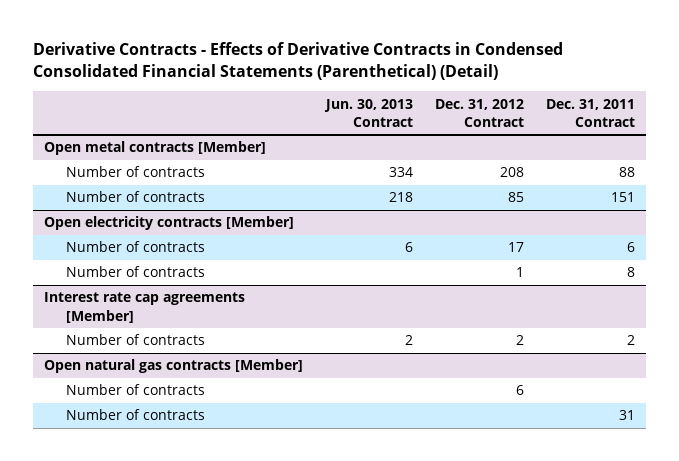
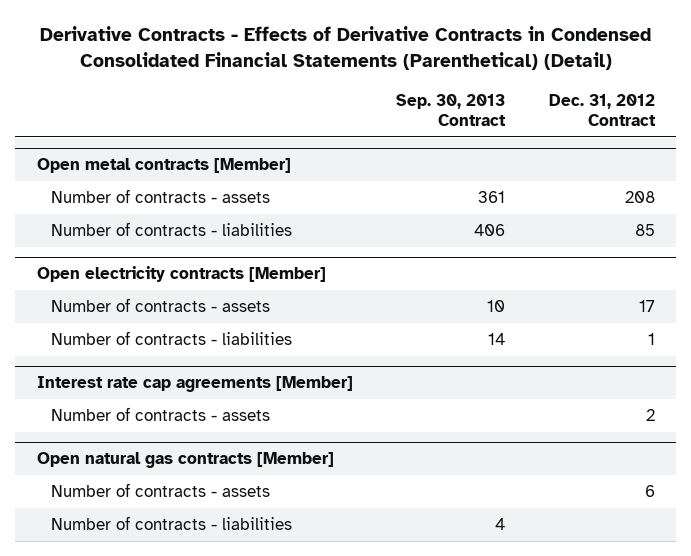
[323,98,413,127] Jun. 30, 2013 Contract -> none
[546,98,636,127] Dec. 31, 2011 Contract -> none
none -> [396,93,507,126] Sep. 30, 2013 Contract
[65,166,205,178] Number of contracts -> [51,189,271,204] Number of contracts - assets
[65,191,205,203] Number of contracts -> [51,222,293,237] Number of contracts - liabilities
[65,241,205,253] Number of contracts -> [51,298,271,313] Number of contracts - assets
[65,266,205,278] Number of contracts -> [51,331,293,346] Number of contracts - liabilities
[65,334,205,346] Number of contracts -> [51,407,271,422] Number of contracts - assets
[65,384,205,396] Number of contracts -> [51,483,271,498] Number of contracts - assets
[65,409,205,421] Number of contracts -> [51,516,293,531] Number of contracts - liabilities

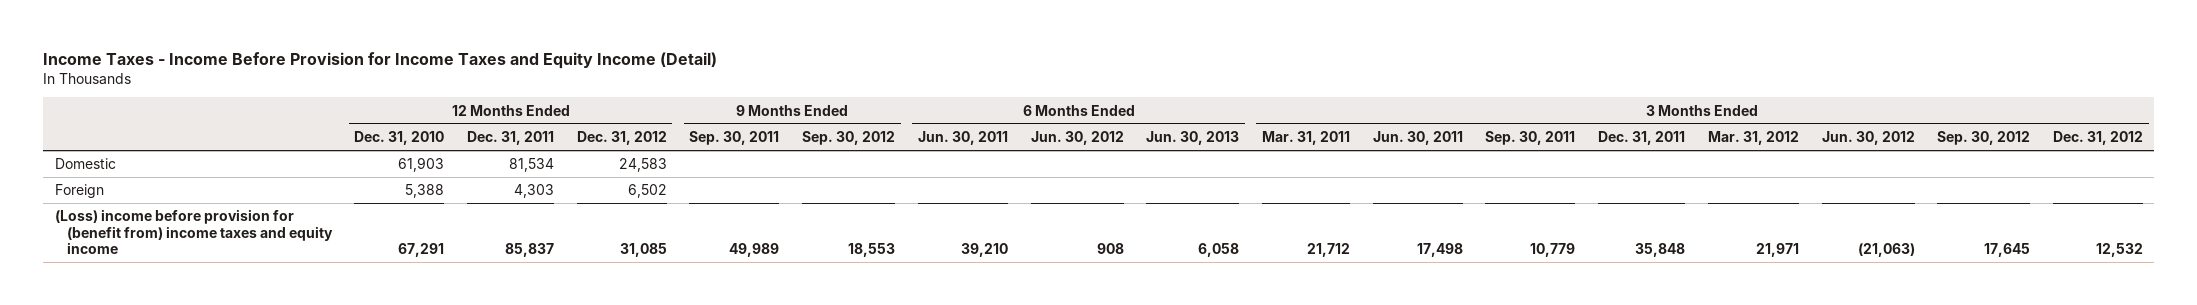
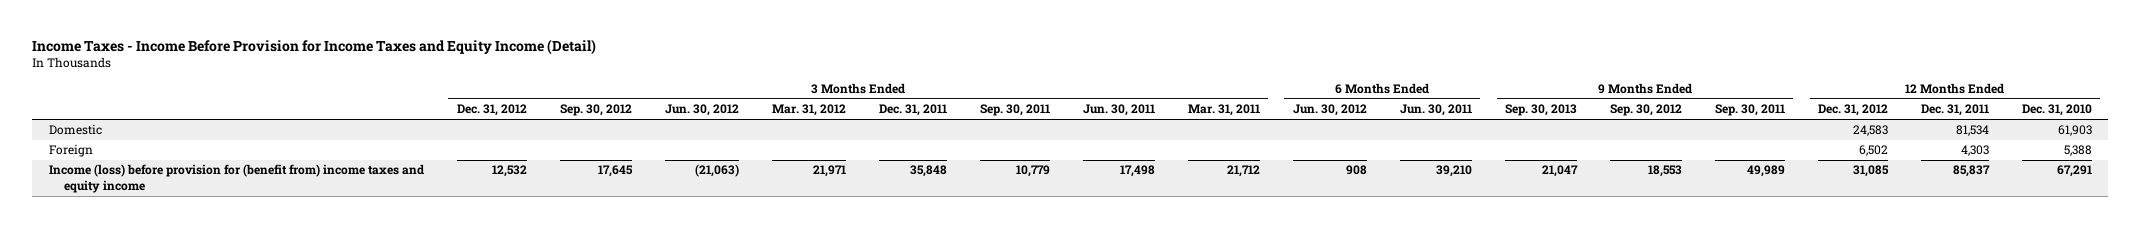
[1146,131,1240,146] Jun. 30, 2013 -> none
none -> [1504,104,1577,117] Sep. 30, 2013
[54,209,333,254] (Loss) income before provision for (benefit from) income taxes and equity income -> [48,164,424,193] Income (loss) before provision for (benefit from) income taxes and equity income

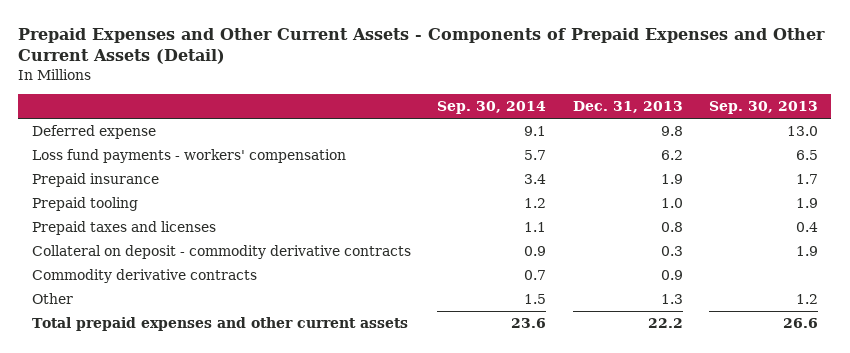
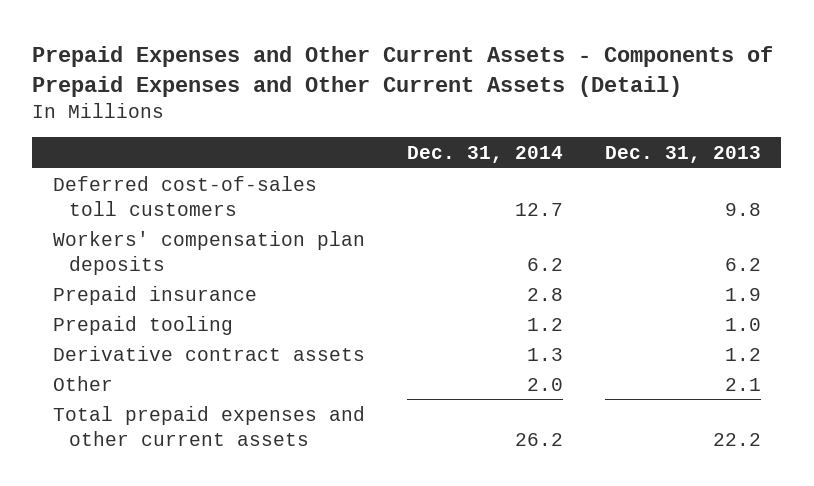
[437,101,547,115] Sep. 30, 2014 -> none
[709,101,819,115] Sep. 30, 2013 -> none
none -> [406,146,563,164] Dec. 31, 2014
[31,125,156,140] Deferred expense -> [53,175,318,216] Deferred cost-of-sales toll customers
[31,149,346,164] Loss fund payments - workers' compensation -> [53,230,366,275] Workers' compensation plan deposits
[31,221,216,236] Prepaid taxes and licenses -> none
[31,269,257,284] Commodity derivative contracts -> none
[31,245,411,260] Collateral on deposit - commodity derivative contracts -> [53,345,366,361] Derivative contract assets
[660,246,683,257] 0.3 -> [724,347,761,361] 1.2
[660,294,683,305] 1.3 -> [724,377,761,391] 2.1

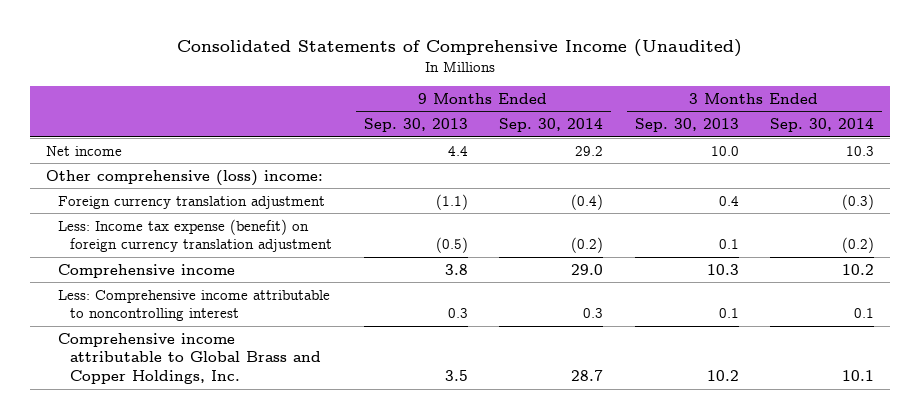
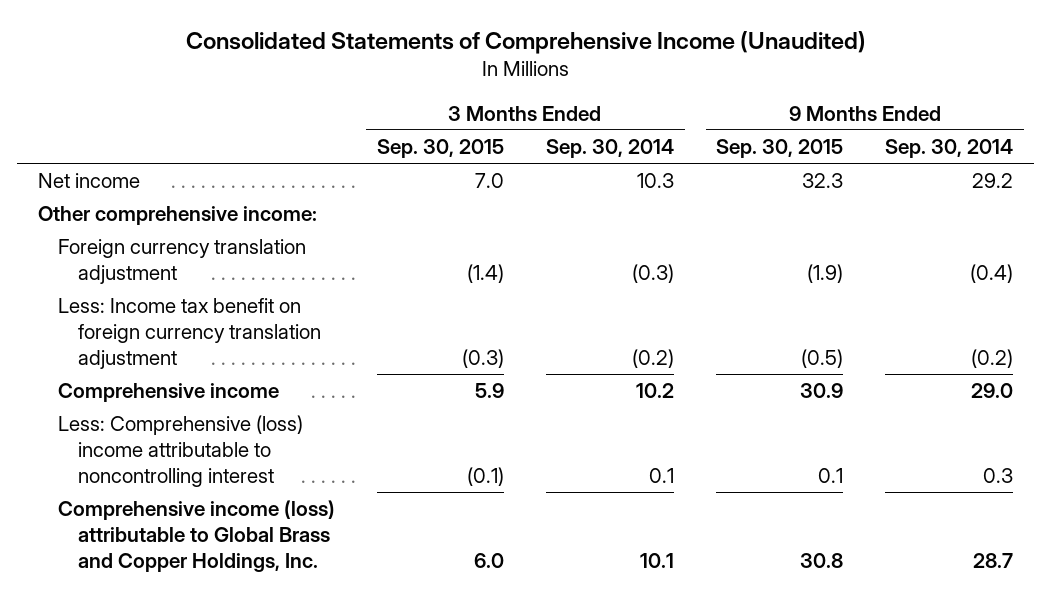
[363,118,468,133] Sep. 30, 2013 -> none
[634,118,739,133] Sep. 30, 2013 -> none
none -> [376,139,504,159] Sep. 30, 2015
none -> [716,139,844,159] Sep. 30, 2015
[45,169,323,186] Other comprehensive (loss) income: -> [37,206,317,226] Other comprehensive income:
[57,218,332,253] Less: Income tax expense (benefit) on foreign currency translation adjustment -> [57,298,321,369] Less: Income tax benefit on foreign currency translation adjustment
[57,289,330,322] Less: Comprehensive income attributable to noncontrolling interest -> [57,415,303,487] Less: Comprehensive (loss) income attributable to noncontrolling interest
[57,332,321,384] Comprehensive income attributable to Global Brass and Copper Holdings, Inc. -> [57,500,335,572] Comprehensive income (loss) attributable to Global Brass and Copper Holdings, Inc.

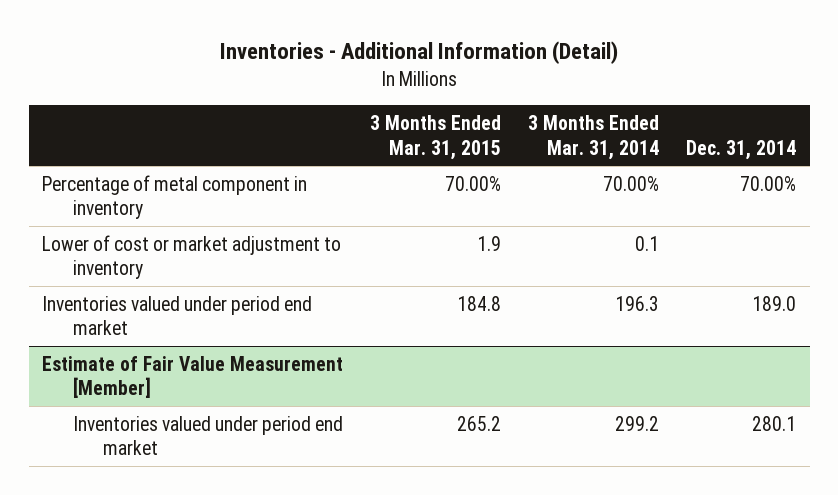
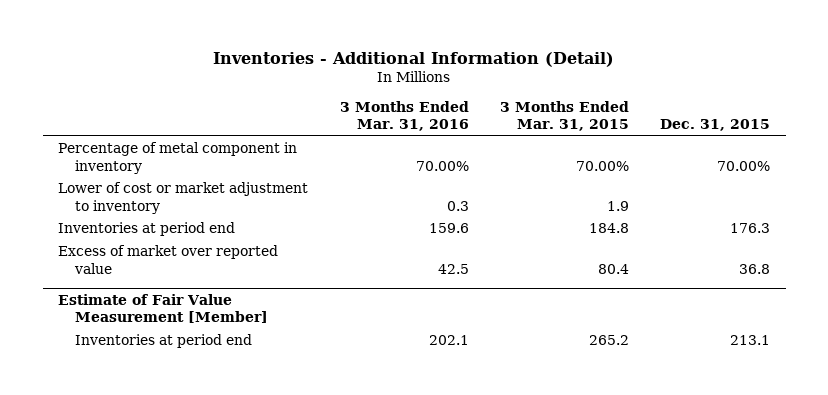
[528,114,660,160] 3 Months Ended Mar. 31, 2014 -> none
[686,139,797,160] Dec. 31, 2014 -> none
none -> [339,101,469,132] 3 Months Ended Mar. 31, 2016
none -> [660,119,771,132] Dec. 31, 2015
[42,295,313,336] Inventories valued under period end market -> [58,222,236,237] Inventories at period end
none -> [58,245,279,274] Excess of market over reported value
[72,415,343,456] Inventories valued under period end market -> [75,334,253,349] Inventories at period end

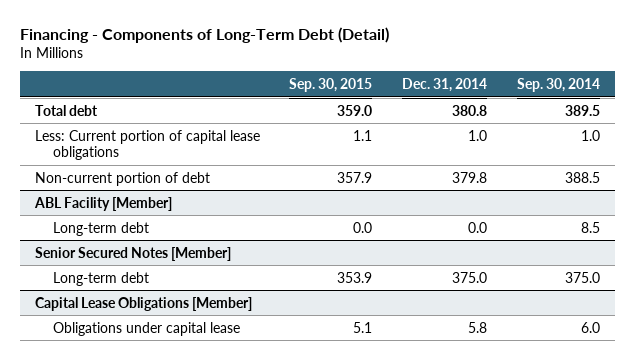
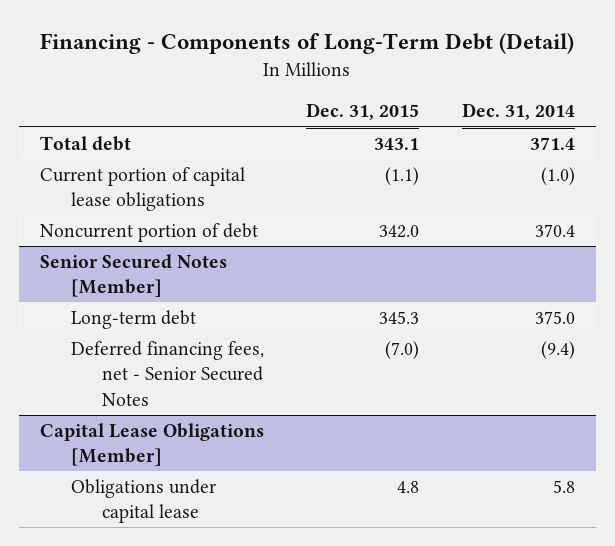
[289,77,373,92] Sep. 30, 2015 -> none
[517,77,601,92] Sep. 30, 2014 -> none
none -> [306,103,420,121] Dec. 31, 2015
[33,196,172,211] ABL Facility [Member] -> none
[53,221,150,236] Long-term debt -> none
[452,104,488,116] 380.8 -> [529,136,575,150] 371.4
[34,129,260,160] Less: Current portion of capital lease obligations -> [39,166,245,212] Current portion of capital lease obligations
[468,129,488,141] 1.0 -> [540,166,575,185] (1.0)
[34,171,210,186] Non-current portion of debt -> [39,222,258,242] Noncurrent portion of debt
[452,171,488,183] 379.8 -> [534,223,575,237] 370.4
none -> [70,340,264,406] Deferred financing fees, net - Senior Secured Notes

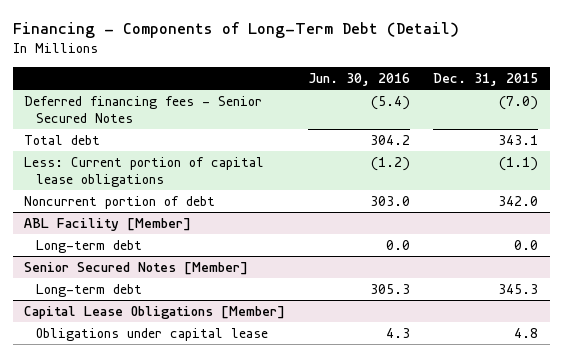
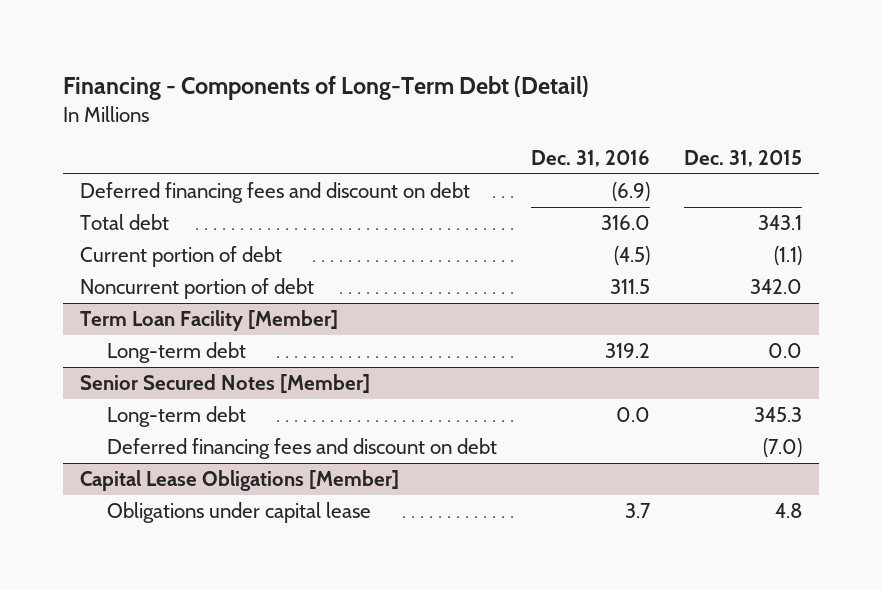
[308,72,411,86] Jun. 30, 2016 -> none
none -> [531,149,651,167] Dec. 31, 2016
[24,95,263,124] Deferred financing fees - Senior Secured Notes -> none
none -> [79,182,470,204] Deferred financing fees and discount on debt
[24,156,265,188] Less: Current portion of capital lease obligations -> none
none -> [79,246,282,268] Current portion of debt
[24,217,192,231] ABL Facility [Member] -> none
none -> [79,310,338,332] Term Loan Facility [Member]
none -> [107,438,498,460] Deferred financing fees and discount on debt

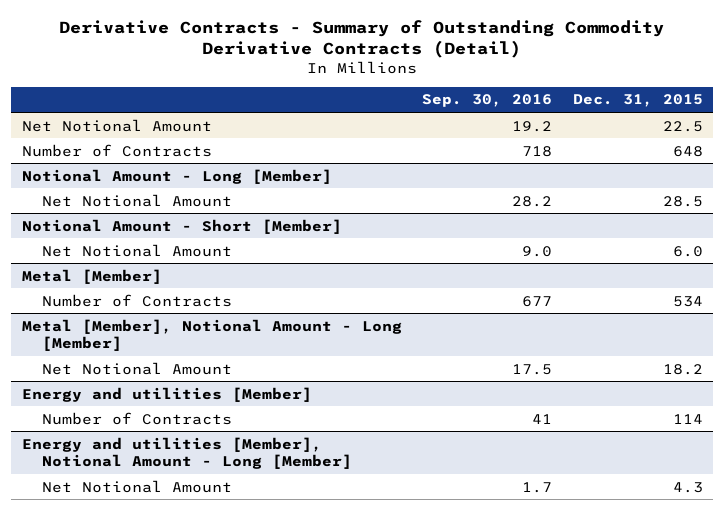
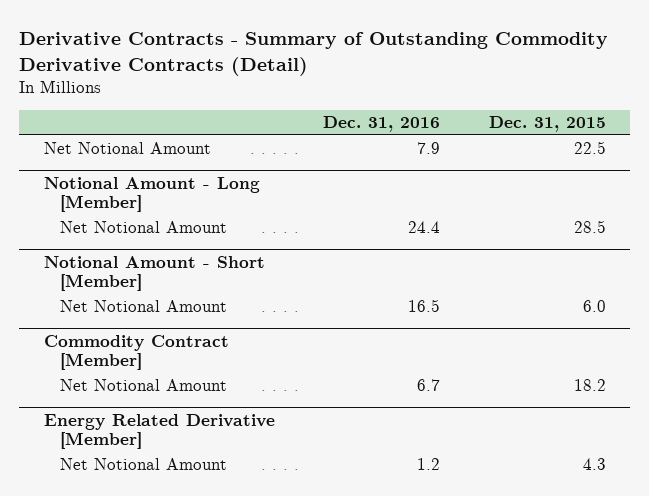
[422,94,553,108] Sep. 30, 2016 -> none
none -> [323,116,441,133] Dec. 31, 2016
[21,143,212,157] Number of Contracts -> none
[41,293,232,307] Number of Contracts -> none
[21,318,402,352] Metal [Member], Notional Amount - Long [Member] -> none
[21,268,162,284] Metal [Member] -> [43,334,229,371] Commodity Contract [Member]
[41,411,232,425] Number of Contracts -> none
[21,436,352,470] Energy and utilities [Member], Notional Amount - Long [Member] -> none
[21,386,312,402] Energy and utilities [Member] -> [43,413,275,450] Energy Related Derivative [Member]

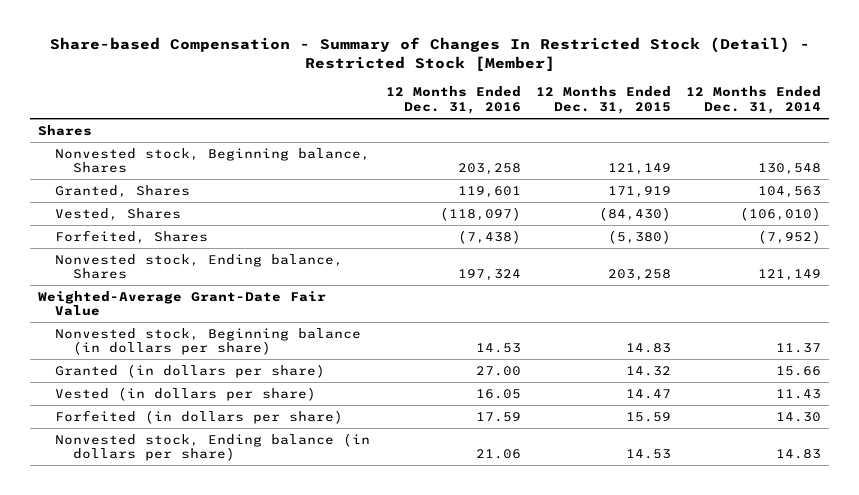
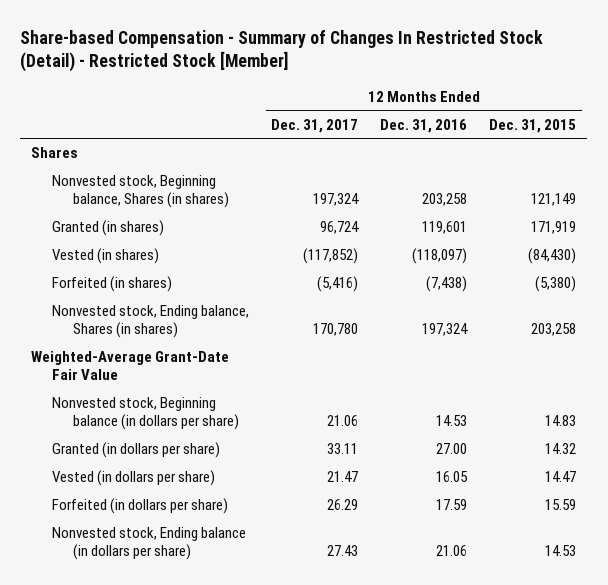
[686,86,822,115] 12 Months Ended Dec. 31, 2014 -> none
none -> [271,118,359,133] Dec. 31, 2017
[55,147,371,174] Nonvested stock, Beginning balance, Shares -> [52,175,230,208] Nonvested stock, Beginning balance, Shares (in shares)
[55,184,191,198] Granted, Shares -> [52,220,165,237] Granted (in shares)
[55,207,182,221] Vested, Shares -> [52,248,160,265] Vested (in shares)
[55,229,209,244] Forfeited, Shares -> [52,276,173,293] Forfeited (in shares)
[55,253,344,280] Nonvested stock, Ending balance, Shares -> [52,305,250,338] Nonvested stock, Ending balance, Shares (in shares)

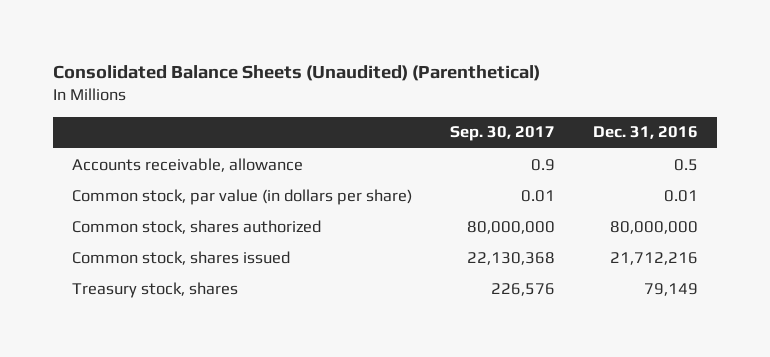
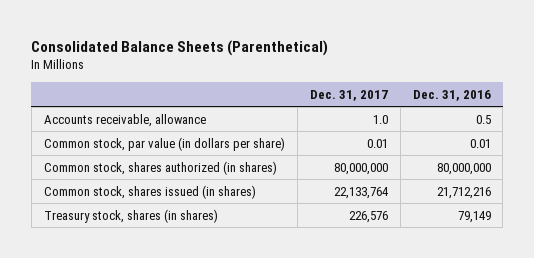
[53,65,541,82] Consolidated Balance Sheets (Unaudited) (Parenthetical) -> [31,39,329,56] Consolidated Balance Sheets (Parenthetical)
[450,126,556,142] Sep. 30, 2017 -> none
none -> [309,89,388,101] Dec. 31, 2017
[72,219,322,234] Common stock, shares authorized -> [43,160,277,175] Common stock, shares authorized (in shares)
[72,250,291,265] Common stock, shares issued -> [43,184,256,199] Common stock, shares issued (in shares)
[72,281,239,298] Treasury stock, shares -> [43,208,218,223] Treasury stock, shares (in shares)

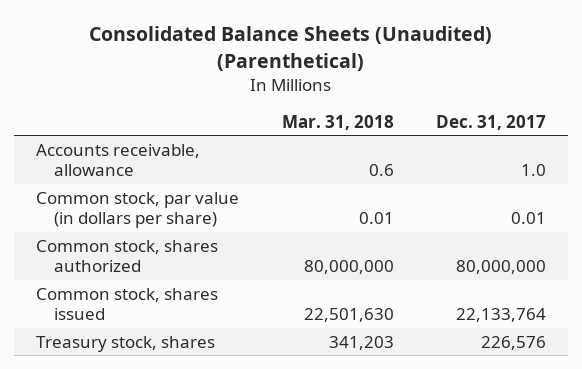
[31,39,329,56] Consolidated Balance Sheets (Parenthetical) -> [89,25,493,71] Consolidated Balance Sheets (Unaudited) (Parenthetical)
[412,89,491,101] Dec. 31, 2016 -> none
none -> [281,114,394,130] Mar. 31, 2018
[43,160,277,175] Common stock, shares authorized (in shares) -> [35,239,218,273] Common stock, shares authorized
[43,184,256,199] Common stock, shares issued (in shares) -> [35,287,218,321] Common stock, shares issued
[43,208,218,223] Treasury stock, shares (in shares) -> [35,335,215,352] Treasury stock, shares

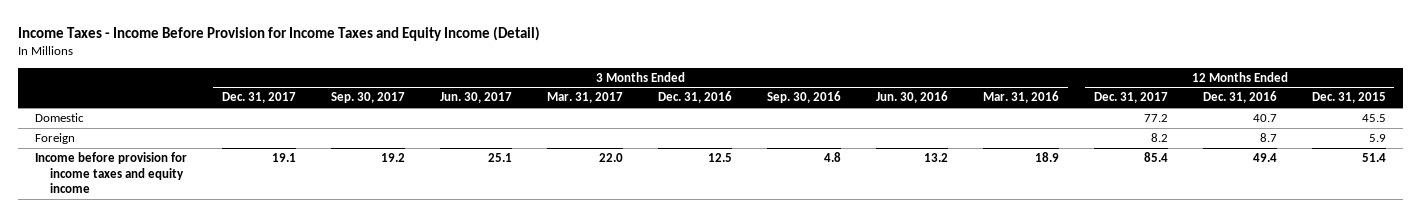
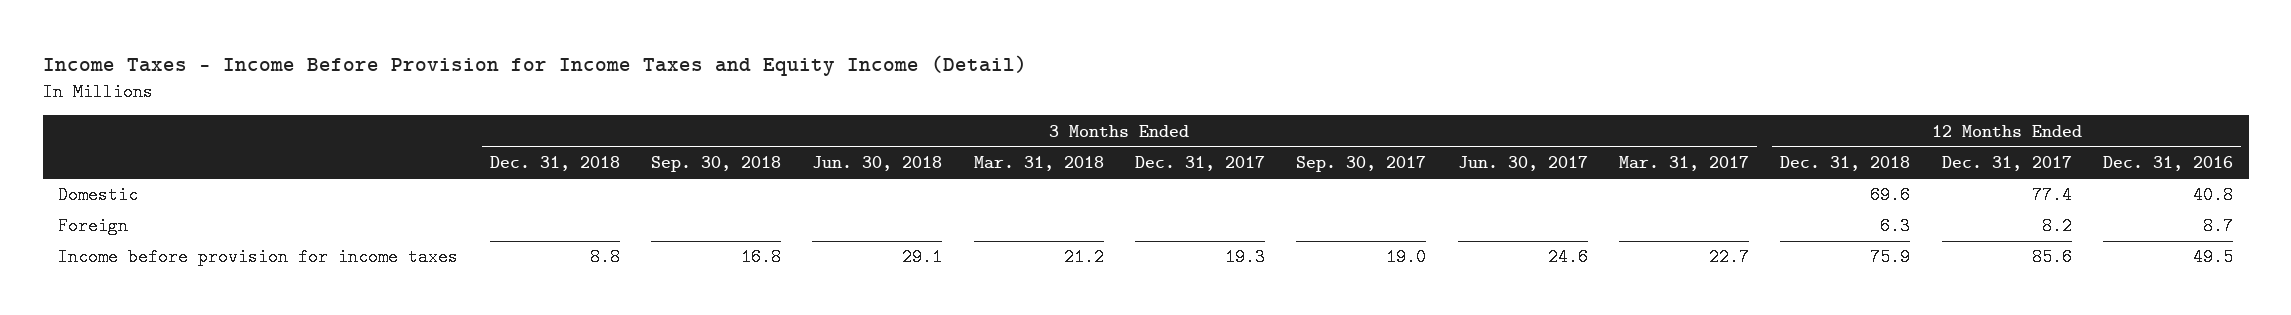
[657,91,732,104] Dec. 31, 2016 -> none
[766,91,841,104] Sep. 30, 2016 -> none
[875,91,948,104] Jun. 30, 2016 -> none
[982,91,1059,104] Mar. 31, 2016 -> none
[1311,92,1386,104] Dec. 31, 2015 -> none
none -> [489,156,620,172] Dec. 31, 2018
none -> [650,156,781,173] Sep. 30, 2018
none -> [812,156,943,172] Jun. 30, 2018
none -> [973,156,1104,172] Mar. 31, 2018
none -> [1780,156,1911,172] Dec. 31, 2018
[1143,113,1168,122] 77.2 -> [2031,186,2072,205] 77.4
[1252,113,1277,122] 40.7 -> [2192,186,2233,205] 40.8
[35,151,188,194] Income before provision for income taxes and equity income -> [58,248,459,267] Income before provision for income taxes
[272,152,297,162] 19.1 -> [1224,248,1265,267] 19.3
[381,152,406,162] 19.2 -> [1386,248,1427,267] 19.0
[488,152,513,162] 25.1 -> [1547,248,1588,267] 24.6
[599,152,624,162] 22.0 -> [1708,248,1749,267] 22.7
[1143,151,1168,162] 85.4 -> [2031,248,2072,267] 85.6
[1252,152,1277,162] 49.4 -> [2192,248,2233,267] 49.5

